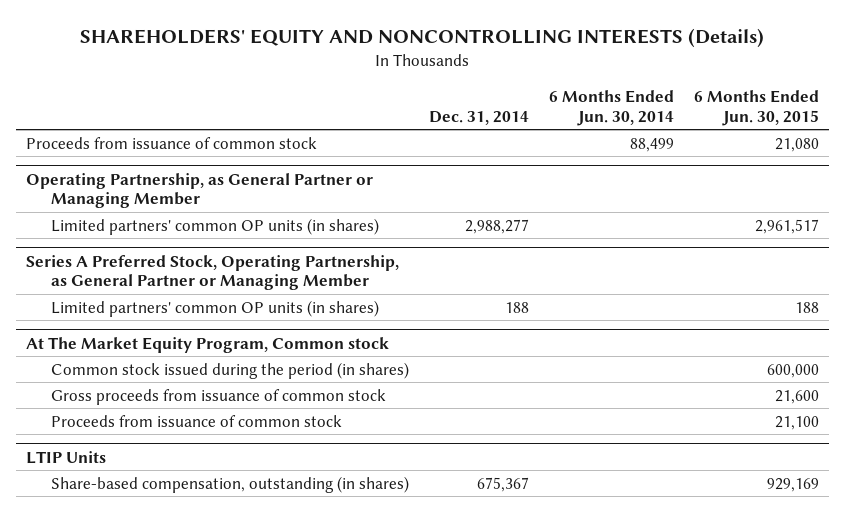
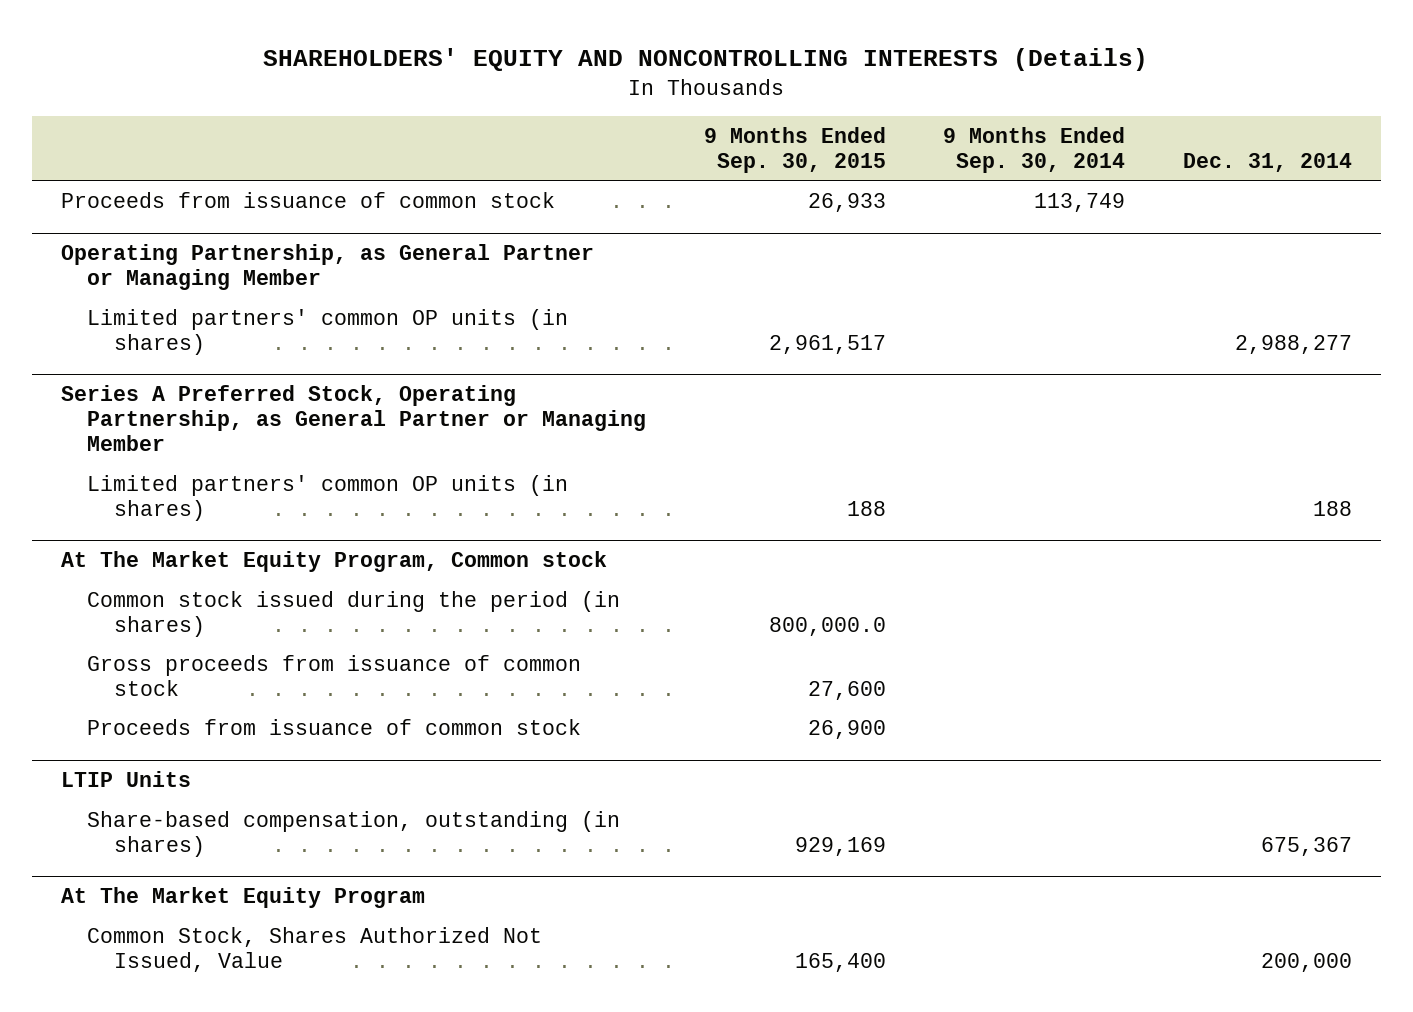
[548,89,674,126] 6 Months Ended Jun. 30, 2014 -> none
[693,89,819,126] 6 Months Ended Jun. 30, 2015 -> none
none -> [703,126,886,173] 9 Months Ended Sep. 30, 2015
none -> [943,126,1126,173] 9 Months Ended Sep. 30, 2014
none -> [60,887,425,909] At The Market Equity Program
none -> [87,926,543,972] Common Stock, Shares Authorized Not Issued, Value

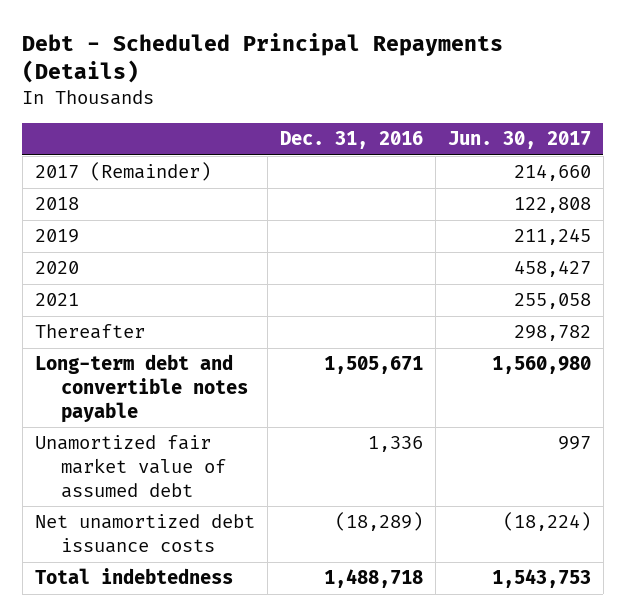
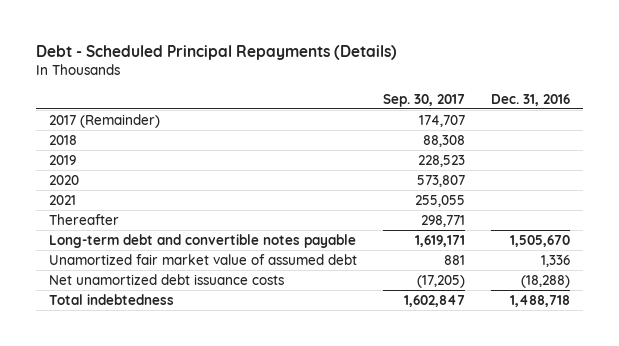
[447,131,591,150] Jun. 30, 2017 -> none
none -> [382,93,465,107] Sep. 30, 2017
[323,356,423,375] 1,505,671 -> [509,234,570,247] 1,505,670
[334,512,423,532] (18,289) -> [520,274,570,288] (18,288)

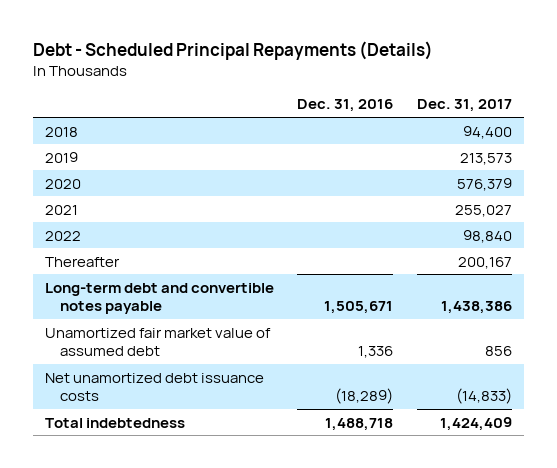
[382,93,465,107] Sep. 30, 2017 -> none
none -> [417,99,513,113] Dec. 31, 2017
[48,113,160,128] 2017 (Remainder) -> none
none -> [44,230,81,241] 2022
[509,234,570,247] 1,505,670 -> [324,300,394,314] 1,505,671
[520,274,570,288] (18,288) -> [335,387,394,404] (18,289)

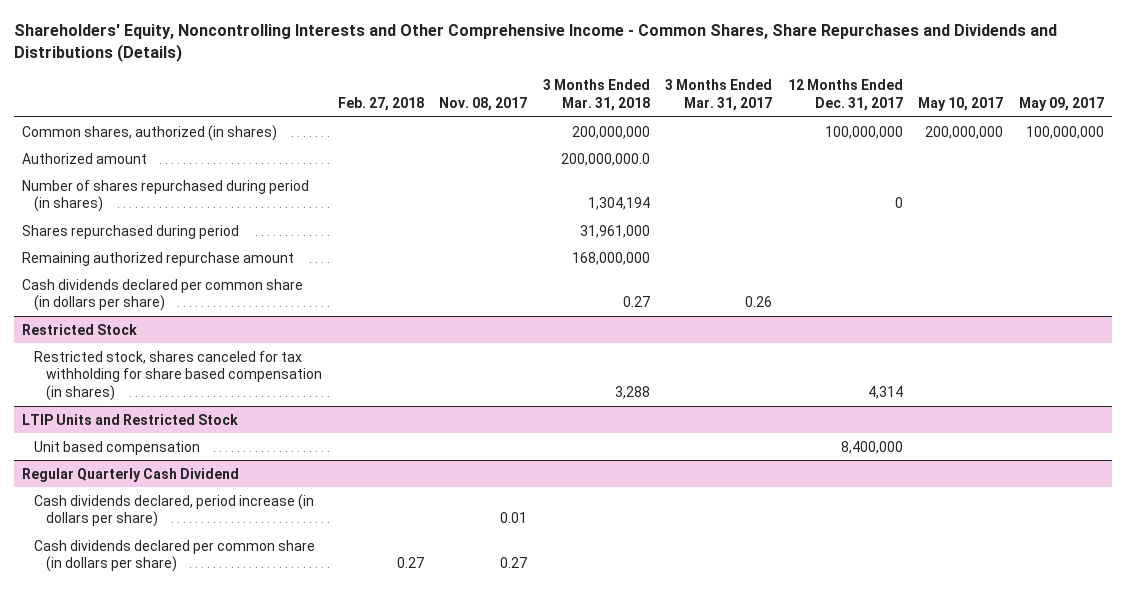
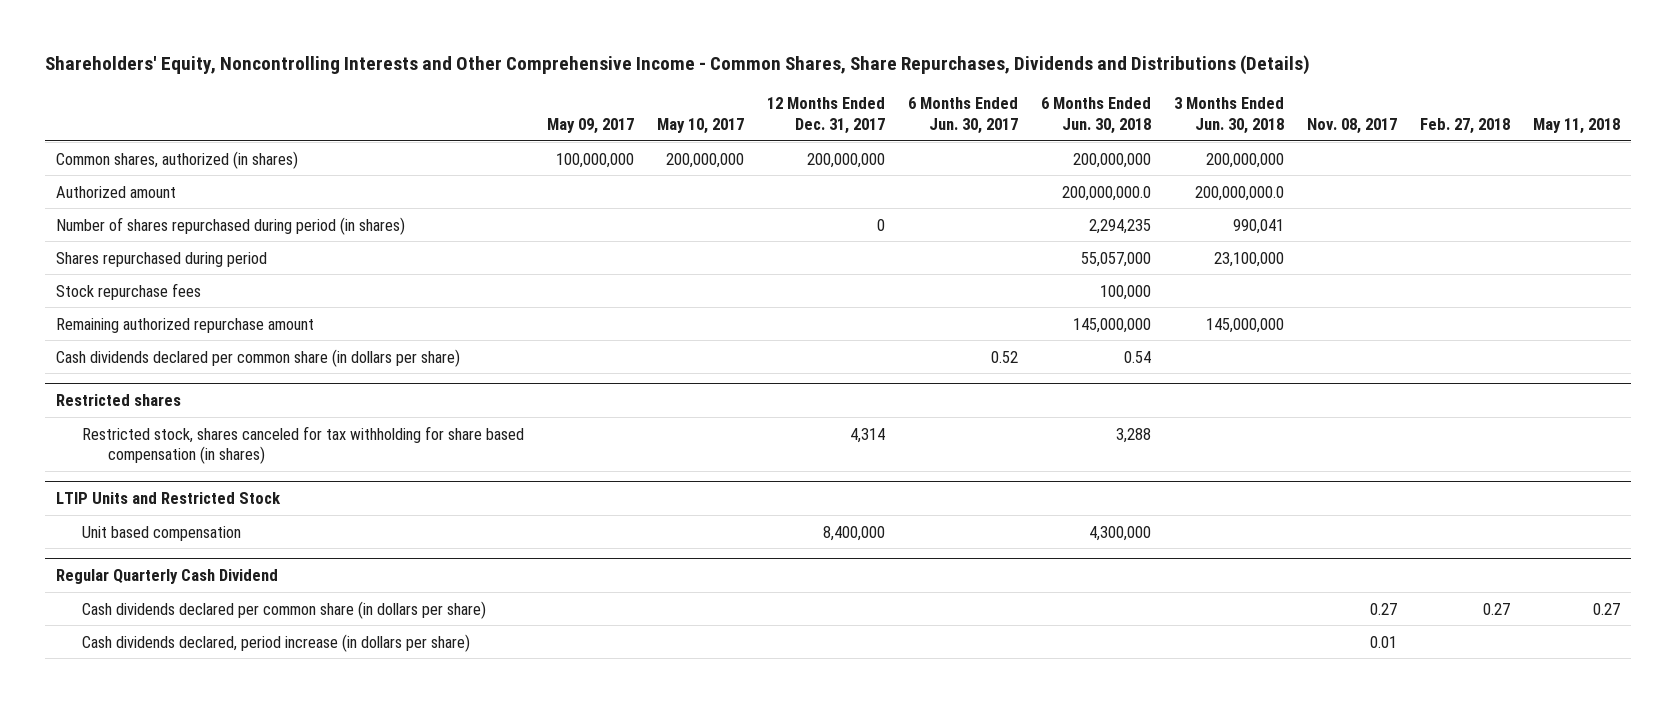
[14,23,1058,62] Shareholders' Equity, Noncontrolling Interests and Other Comprehensive Income - Common Shares, Share Repurchases and Dividends and Distributions (Details) -> [44,55,1310,76] Shareholders' Equity, Noncontrolling Interests and Other Comprehensive Income - Common Shares, Share Repurchases, Dividends and Distributions (Details)
[542,79,650,112] 3 Months Ended Mar. 31, 2018 -> none
[665,79,773,112] 3 Months Ended Mar. 31, 2017 -> none
none -> [907,97,1018,135] 6 Months Ended Jun. 30, 2017
none -> [1040,97,1151,135] 6 Months Ended Jun. 30, 2018
none -> [1173,97,1284,135] 3 Months Ended Jun. 30, 2018
none -> [1532,118,1620,135] May 11, 2018
[824,125,903,139] 100,000,000 -> [807,152,886,168] 200,000,000
none -> [56,282,202,300] Stock repurchase fees
[21,323,137,335] Restricted Stock -> [56,393,182,406] Restricted shares
[34,493,315,528] Cash dividends declared, period increase (in dollars per share) -> [82,633,471,652] Cash dividends declared, period increase (in dollars per share)

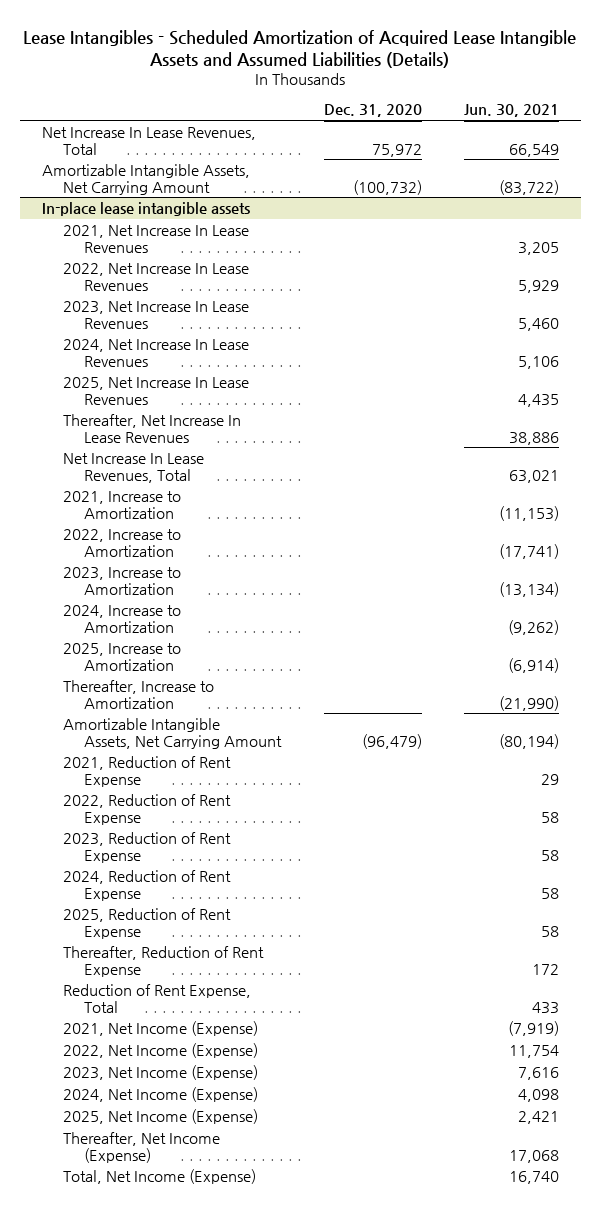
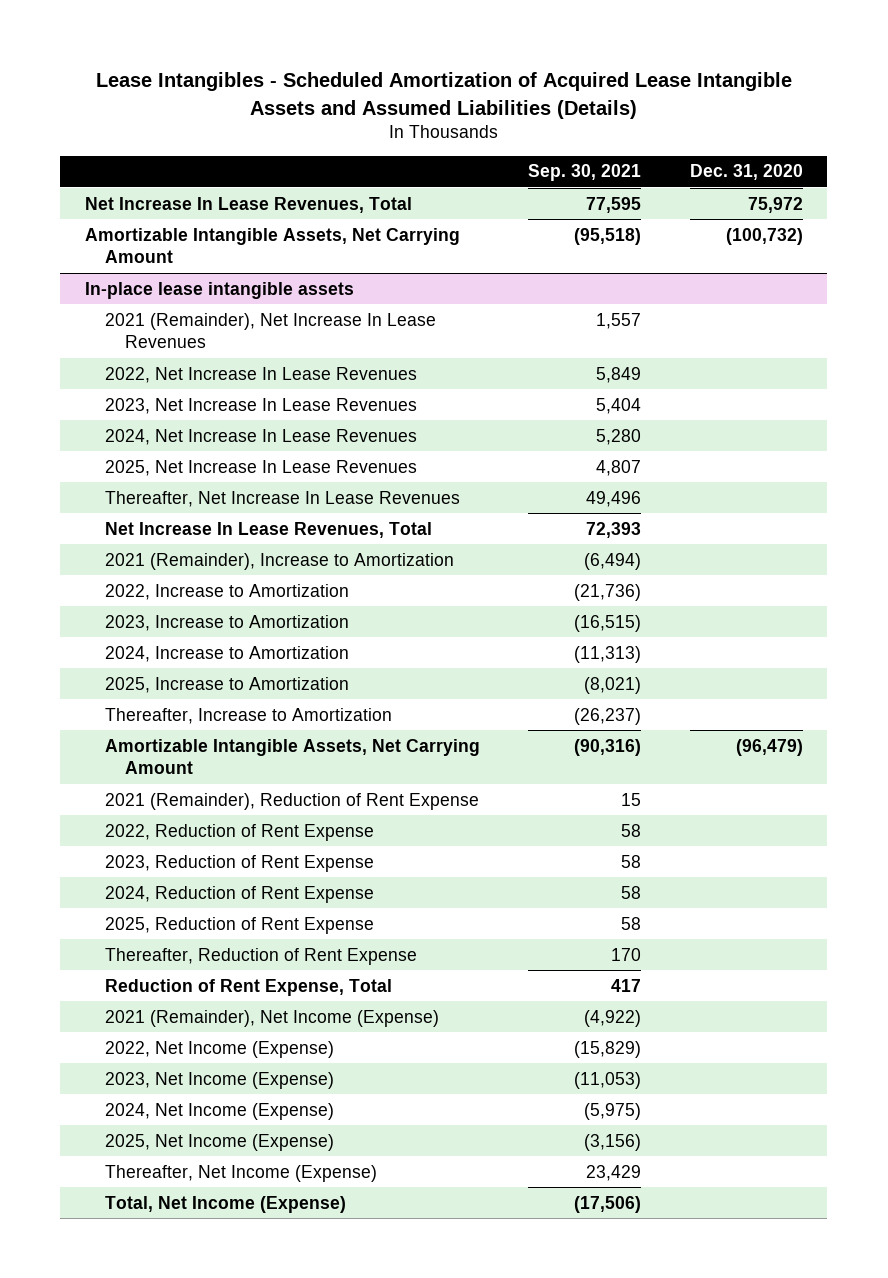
[464,104,560,118] Jun. 30, 2021 -> none
none -> [528,164,642,182] Sep. 30, 2021
[62,224,249,253] 2021, Net Increase In Lease Revenues -> [104,312,436,349] 2021 (Remainder), Net Increase In Lease Revenues
[62,490,181,519] 2021, Increase to Amortization -> [104,552,454,570] 2021 (Remainder), Increase to Amortization
[62,755,231,787] 2021, Reduction of Rent Expense -> [104,792,479,810] 2021 (Remainder), Reduction of Rent Expense
[62,1020,258,1036] 2021, Net Income (Expense) -> [104,1009,439,1027] 2021 (Remainder), Net Income (Expense)

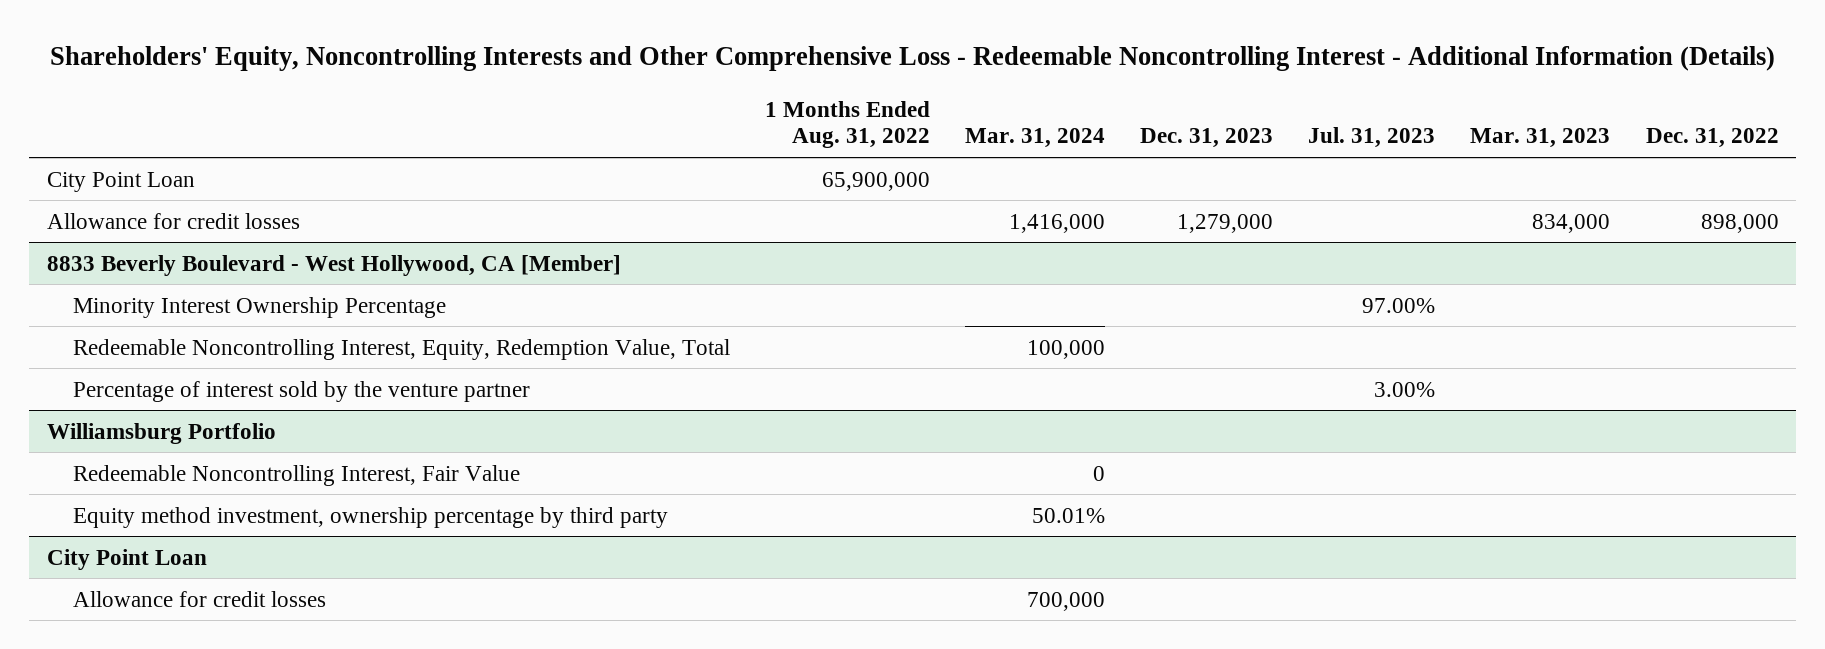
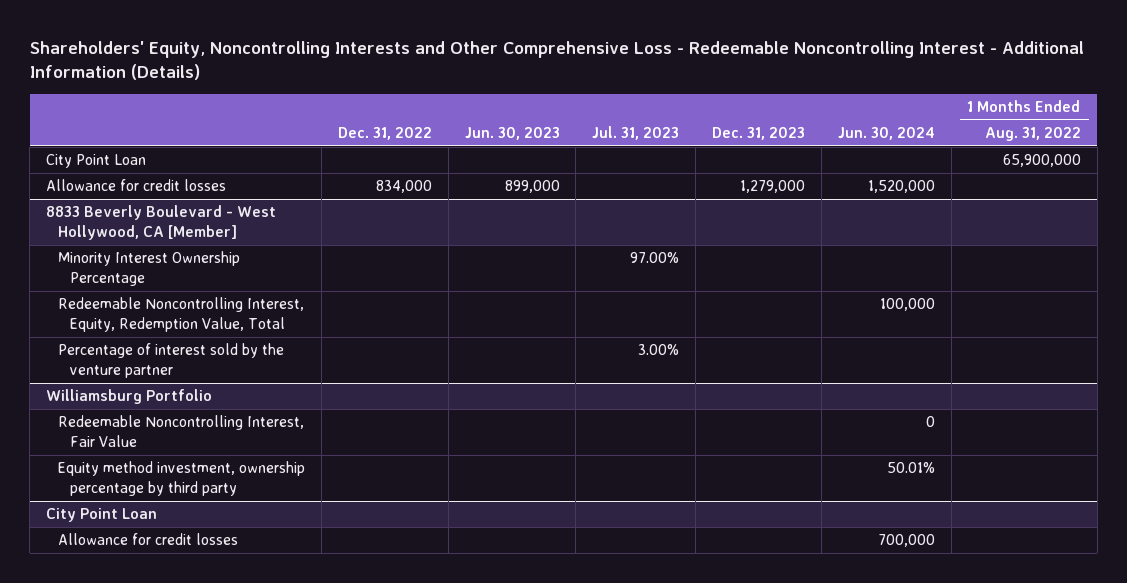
[964,128,1105,149] Mar. 31, 2024 -> none
[1470,128,1611,149] Mar. 31, 2023 -> none
none -> [464,127,560,141] Jun. 30, 2023
none -> [838,127,936,141] Jun. 30, 2024
[1700,213,1779,233] 898,000 -> [375,180,432,194] 834,000

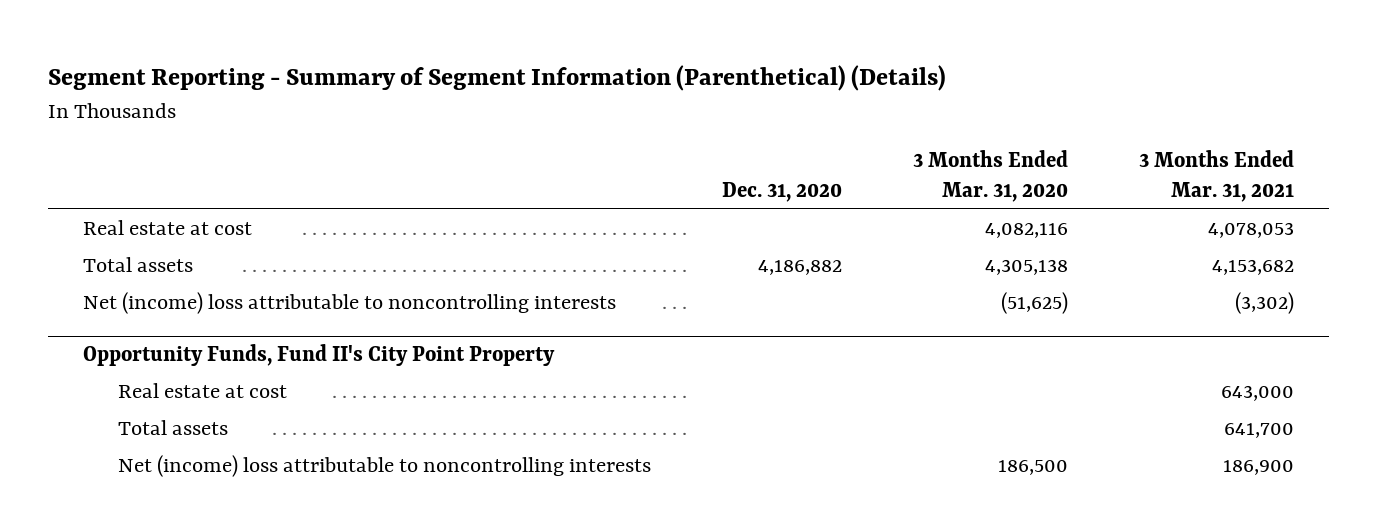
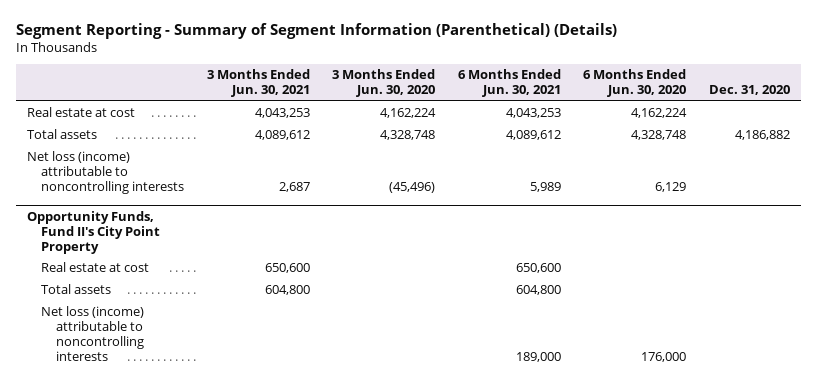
[912,149,1068,203] 3 Months Ended Mar. 31, 2020 -> none
[1138,149,1294,203] 3 Months Ended Mar. 31, 2021 -> none
none -> [206,69,310,98] 3 Months Ended Jun. 30, 2021
none -> [332,69,436,98] 3 Months Ended Jun. 30, 2020
none -> [457,69,561,98] 6 Months Ended Jun. 30, 2021
none -> [583,69,687,98] 6 Months Ended Jun. 30, 2020
[82,292,616,315] Net (income) loss attributable to noncontrolling interests -> [26,151,185,195] Net loss (income) attributable to noncontrolling interests
[118,455,652,478] Net (income) loss attributable to noncontrolling interests -> [41,306,145,362] Net loss (income) attributable to noncontrolling interests

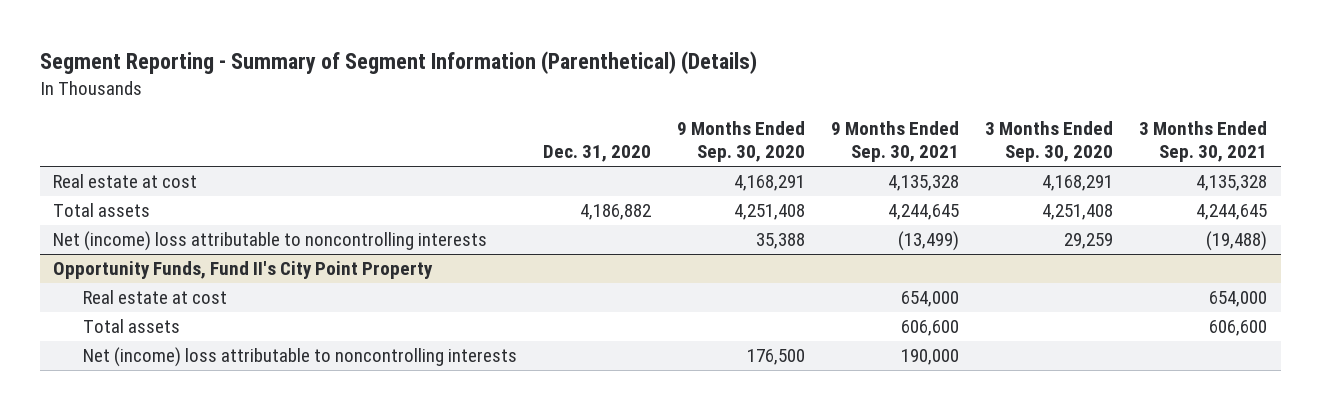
[206,69,310,98] 3 Months Ended Jun. 30, 2021 -> none
[332,69,436,98] 3 Months Ended Jun. 30, 2020 -> none
[457,69,561,98] 6 Months Ended Jun. 30, 2021 -> none
[583,69,687,98] 6 Months Ended Jun. 30, 2020 -> none
none -> [677,120,806,163] 9 Months Ended Sep. 30, 2020
none -> [831,120,960,163] 9 Months Ended Sep. 30, 2021
none -> [985,120,1114,163] 3 Months Ended Sep. 30, 2020
none -> [1139,120,1268,163] 3 Months Ended Sep. 30, 2021
[26,151,185,195] Net loss (income) attributable to noncontrolling interests -> [52,231,487,252] Net (income) loss attributable to noncontrolling interests
[41,306,145,362] Net loss (income) attributable to noncontrolling interests -> [82,347,517,368] Net (income) loss attributable to noncontrolling interests

